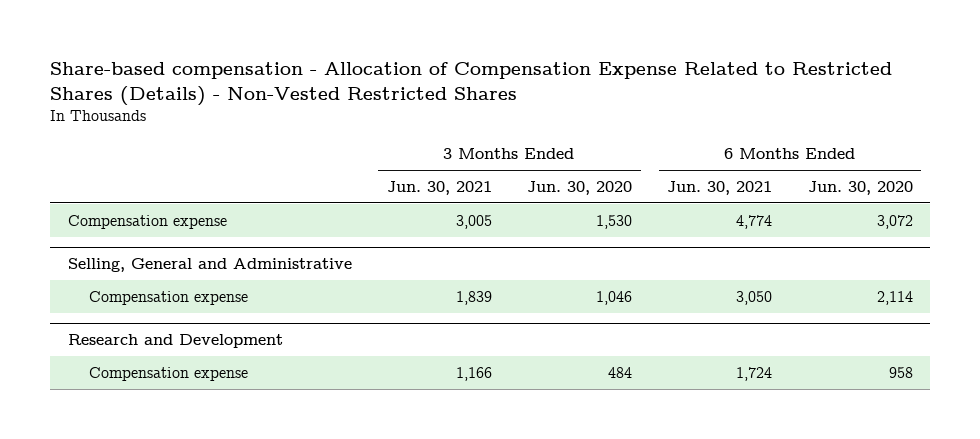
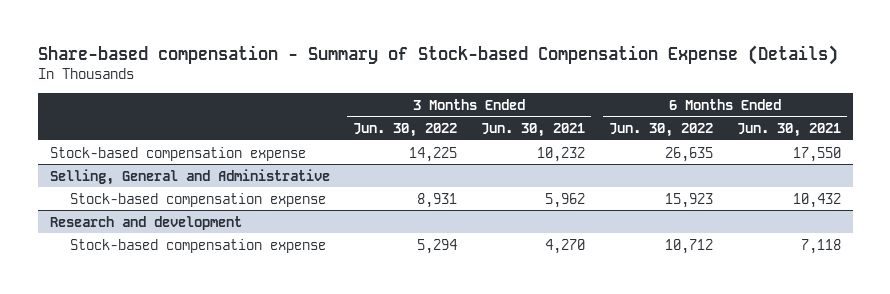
[49,61,892,106] Share-based compensation - Allocation of Compensation Expense Related to Restricted Shares (Details) - Non-Vested Restricted Shares -> [37,44,838,65] Share-based compensation - Summary of Stock-based Compensation Expense (Details)
[527,180,633,195] Jun. 30, 2020 -> none
[807,180,913,195] Jun. 30, 2020 -> none
none -> [353,123,458,138] Jun. 30, 2022
none -> [608,123,713,138] Jun. 30, 2022
[67,214,227,229] Compensation expense -> [49,146,306,161] Stock-based compensation expense
[455,214,492,229] 3,005 -> [537,146,586,162] 10,232
[736,214,773,229] 4,774 -> [792,146,841,162] 17,550
[89,290,249,305] Compensation expense -> [69,192,326,207] Stock-based compensation expense
[455,290,492,305] 1,839 -> [545,192,586,208] 5,962
[736,290,773,305] 3,050 -> [792,192,841,208] 10,432
[67,334,283,349] Research and Development -> [49,215,242,230] Research and development
[89,366,249,381] Compensation expense -> [69,238,326,253] Stock-based compensation expense
[455,366,492,381] 1,166 -> [545,238,586,254] 4,270
[736,366,773,381] 1,724 -> [800,238,841,254] 7,118

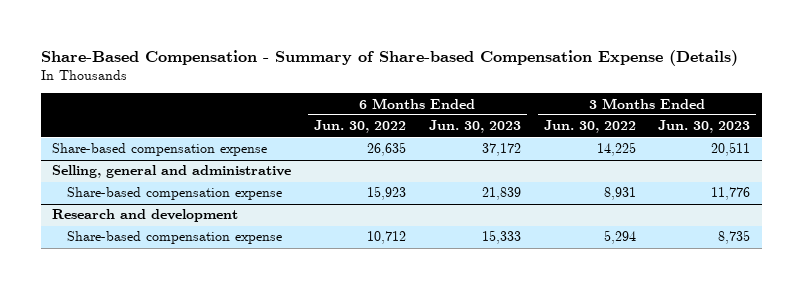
[37,44,838,65] Share-based compensation - Summary of Stock-based Compensation Expense (Details) -> [40,49,738,66] Share-Based Compensation - Summary of Share-based Compensation Expense (Details)
[481,123,586,138] Jun. 30, 2021 -> none
[736,123,841,138] Jun. 30, 2021 -> none
none -> [428,120,521,134] Jun. 30, 2023
none -> [658,120,751,134] Jun. 30, 2023
[49,146,306,161] Stock-based compensation expense -> [52,143,268,157] Share-based compensation expense
[49,168,330,185] Selling, General and Administrative -> [52,165,292,179] Selling, general and administrative
[69,192,326,207] Stock-based compensation expense -> [67,187,283,201] Share-based compensation expense
[69,238,326,253] Stock-based compensation expense -> [67,231,283,245] Share-based compensation expense

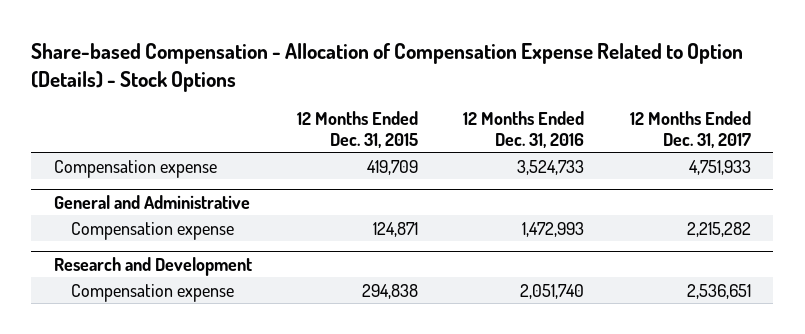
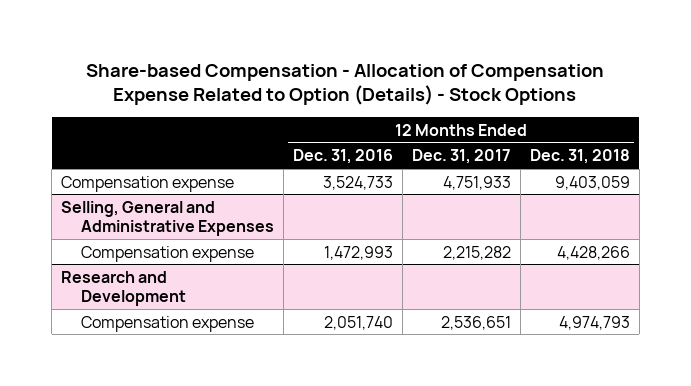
[297,111,419,148] 12 Months Ended Dec. 31, 2015 -> none
none -> [529,149,630,165] Dec. 31, 2018
[53,195,250,210] General and Administrative -> [61,200,275,237] Selling, General and Administrative Expenses

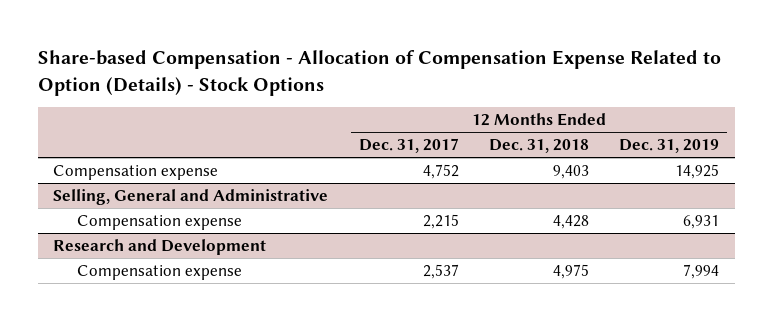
[293,149,394,165] Dec. 31, 2016 -> none
none -> [619,139,720,154] Dec. 31, 2019
[442,175,511,190] 4,751,933 -> [422,163,459,179] 4,752
[554,175,630,190] 9,403,059 -> [553,164,590,179] 9,403
[61,200,275,237] Selling, General and Administrative Expenses -> [53,188,329,205] Selling, General and Administrative
[442,245,511,260] 2,215,282 -> [422,213,459,229] 2,215
[556,245,630,260] 4,428,266 -> [553,214,590,229] 4,428
[440,315,511,330] 2,536,651 -> [422,263,459,279] 2,537
[558,315,630,330] 4,974,793 -> [553,263,590,279] 4,975

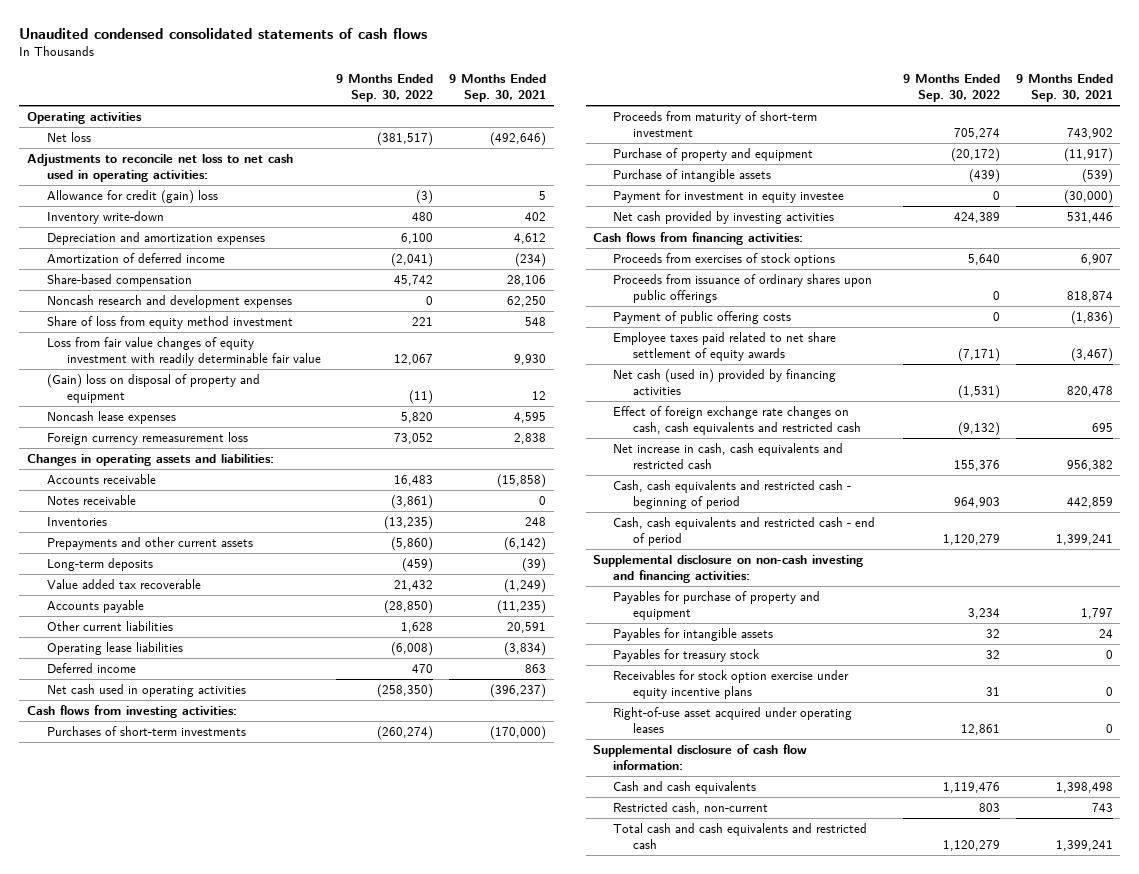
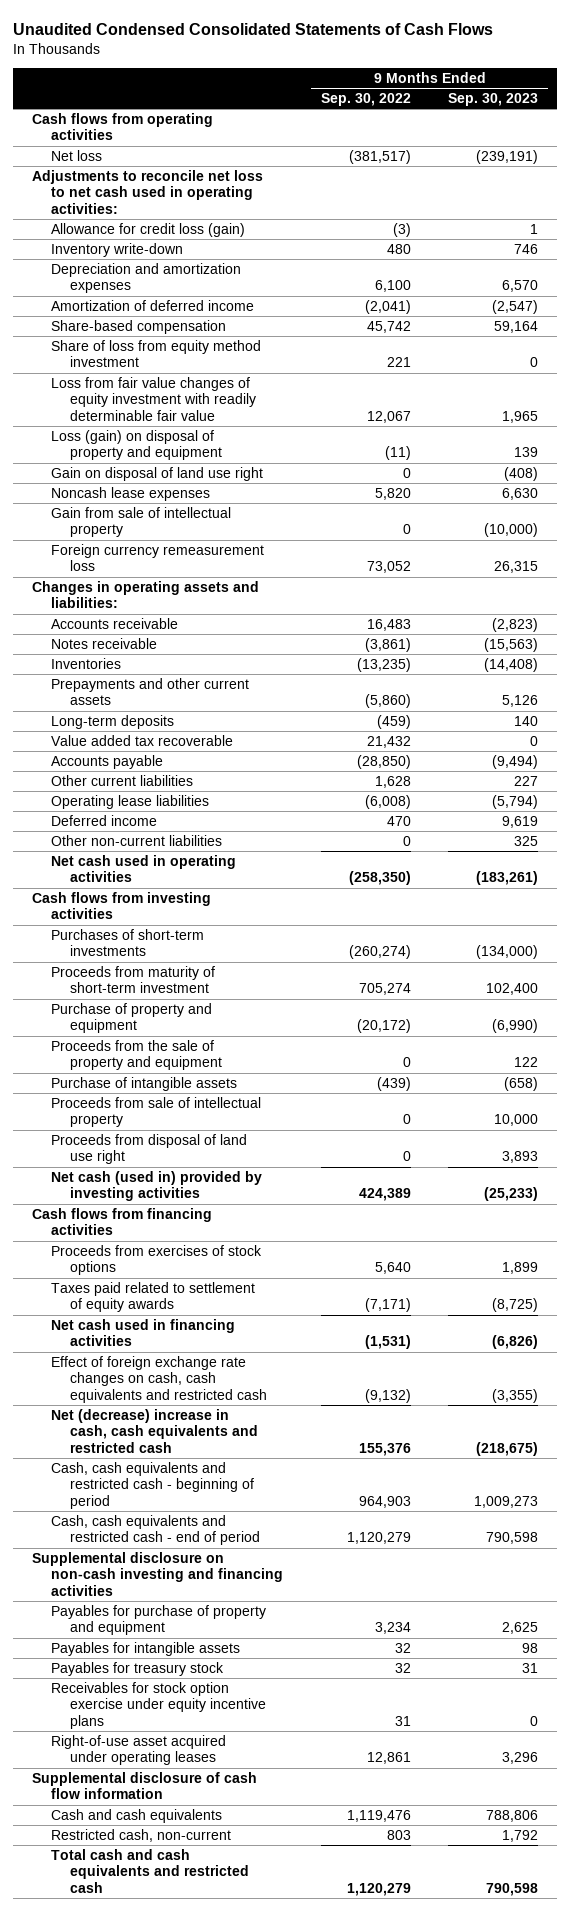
[18,27,427,39] Unaudited condensed consolidated statements of cash flows -> [13,23,494,36] Unaudited Condensed Consolidated Statements of Cash Flows
[448,74,546,103] 9 Months Ended Sep. 30, 2021 -> none
none -> [448,93,539,107] Sep. 30, 2023
[26,111,142,124] Operating activities -> [32,112,214,141] Cash flows from operating activities
[46,189,218,204] Allowance for credit (gain) loss -> [51,222,246,237] Allowance for credit loss (gain)
[46,294,292,308] Noncash research and development expenses -> none
[46,373,260,403] (Gain) loss on disposal of property and equipment -> [51,429,223,461] Loss (gain) on disposal of property and equipment
none -> [51,466,264,481] Gain on disposal of land use right
none -> [51,506,232,538] Gain from sale of intellectual property
none -> [51,834,223,846] Other non-current liabilities
[26,704,237,718] Cash flows from investing activities: -> [32,891,212,920] Cash flows from investing activities
none -> [51,1039,223,1071] Proceeds from the sale of property and equipment
[613,189,845,203] Payment for investment in equity investee -> none
none -> [51,1096,262,1128] Proceeds from sale of intellectual property
none -> [51,1133,248,1165] Proceeds from disposal of land use right
[613,210,835,224] Net cash provided by investing activities -> [51,1170,263,1202] Net cash (used in) provided by investing activities
[593,231,804,245] Cash flows from financing activities: -> [32,1207,213,1236] Cash flows from financing activities
[613,273,873,303] Proceeds from issuance of ordinary shares upon public offerings -> none
[613,310,792,324] Payment of public offering costs -> none
[613,331,837,361] Employee taxes paid related to net share settlement of equity awards -> [51,1281,256,1313] Taxes paid related to settlement of equity awards
[613,368,837,395] Net cash (used in) provided by financing activities -> [51,1318,236,1347] Net cash used in financing activities
[613,442,844,469] Net increase in cash, cash equivalents and restricted cash -> [51,1408,259,1453] Net (decrease) increase in cash, cash equivalents and restricted cash
[593,554,864,583] Supplemental disclosure on non-cash investing and financing activities: -> [32,1551,284,1596] Supplemental disclosure on non-cash investing and financing activities
[593,743,808,770] Supplemental disclosure of cash flow information: -> [32,1771,258,1800] Supplemental disclosure of cash flow information

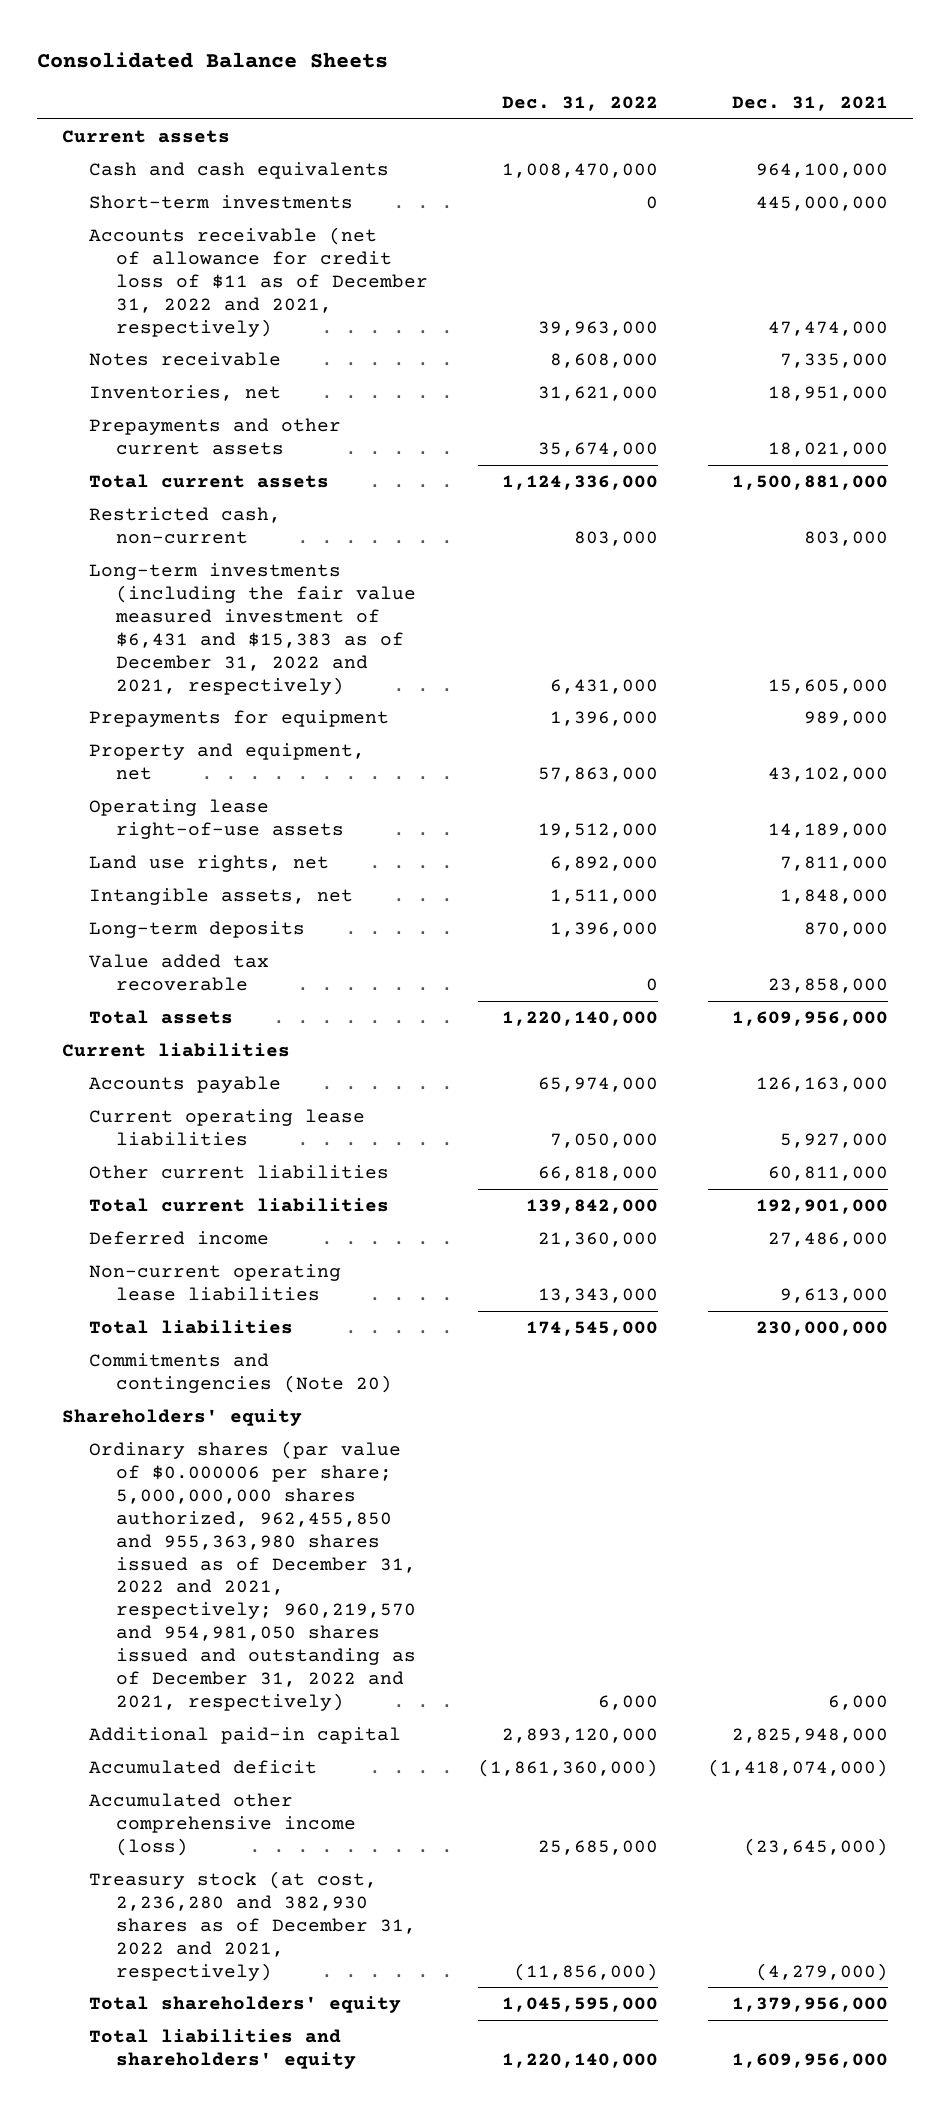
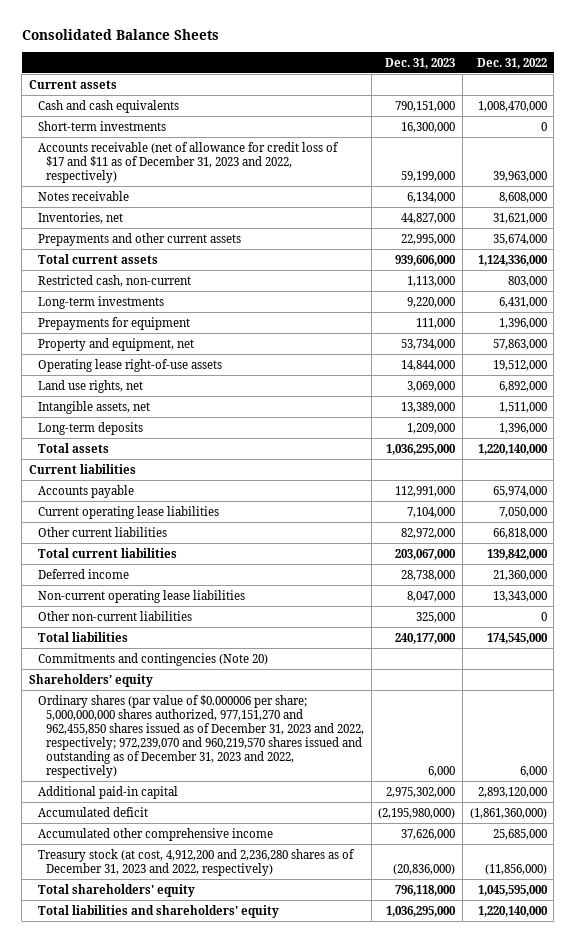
[731,96,888,112] Dec. 31, 2021 -> none
none -> [385,57,456,69] Dec. 31, 2023
[88,226,428,337] Accounts receivable (net of allowance for credit loss of $11 as of December 31, 2022 and 2021, respectively) -> [37,141,339,183] Accounts receivable (net of allowance for credit loss of $17 and $11 as of December 31, 2023 and 2022, respectively)
[88,562,416,695] Long-term investments (including the fair value measured investment of $6,431 and $15,383 as of December 31, 2022 and 2021, respectively) -> [37,295,164,309] Long-term investments
[88,953,269,991] Value added tax recoverable -> none
none -> [37,610,192,621] Other non-current liabilities
[88,1440,416,1712] Ordinary shares (par value of $0.000006 per share; 5,000,000,000 shares authorized, 962,455,850 and 955,363,980 shares issued as of December 31, 2022 and 2021, respectively; 960,219,570 and 954,981,050 shares issued and outstanding as of December 31, 2022 and 2021, respectively) -> [37,694,364,778] Ordinary shares (par value of $0.000006 per share; 5,000,000,000 shares authorized, 977,151,270 and 962,455,850 shares issued as of December 31, 2023 and 2022, respectively; 972,239,070 and 960,219,570 shares issued and outstanding as of December 31, 2023 and 2022, respectively)
[88,1792,356,1856] Accumulated other comprehensive income (loss) -> [37,827,273,841] Accumulated other comprehensive income
[88,1870,416,1981] Treasury stock (at cost, 2,236,280 and 382,930 shares as of December 31, 2022 and 2021, respectively) -> [37,848,355,876] Treasury stock (at cost, 4,912,200 and 2,236,280 shares as of December 31, 2023 and 2022, respectively)

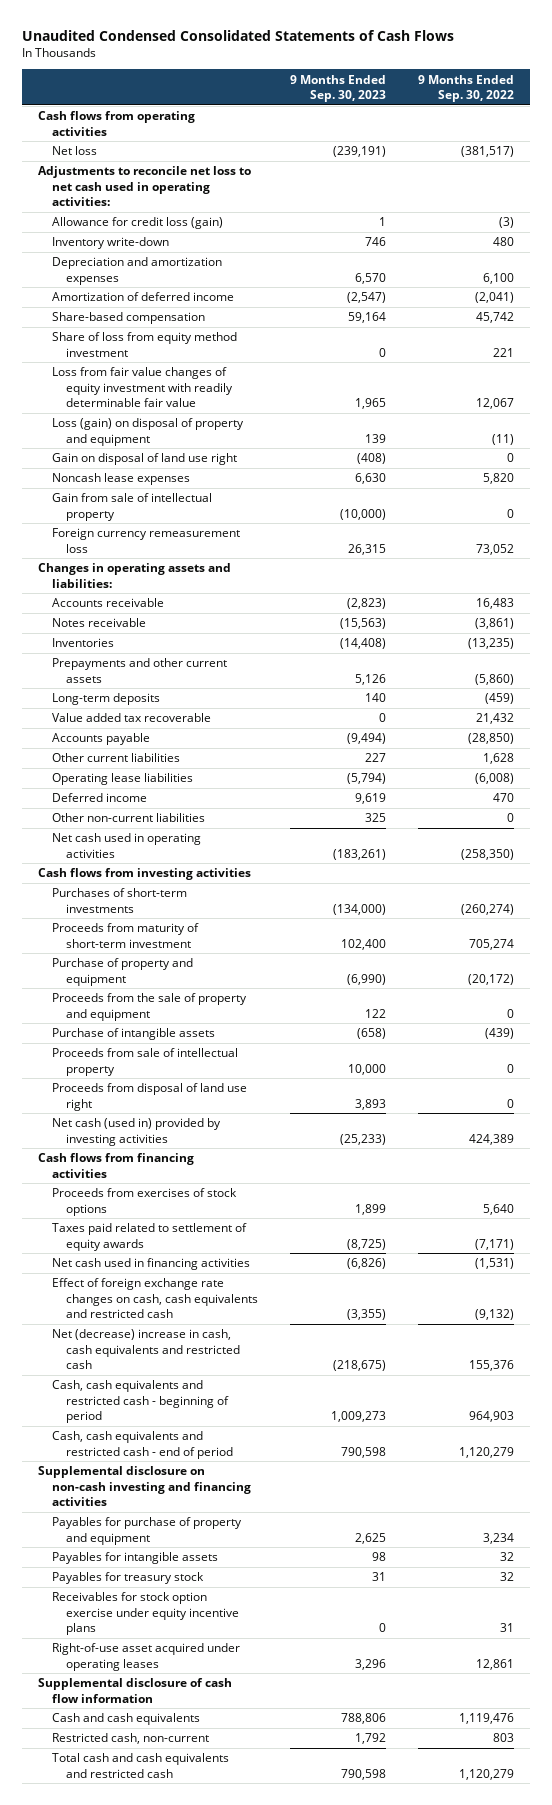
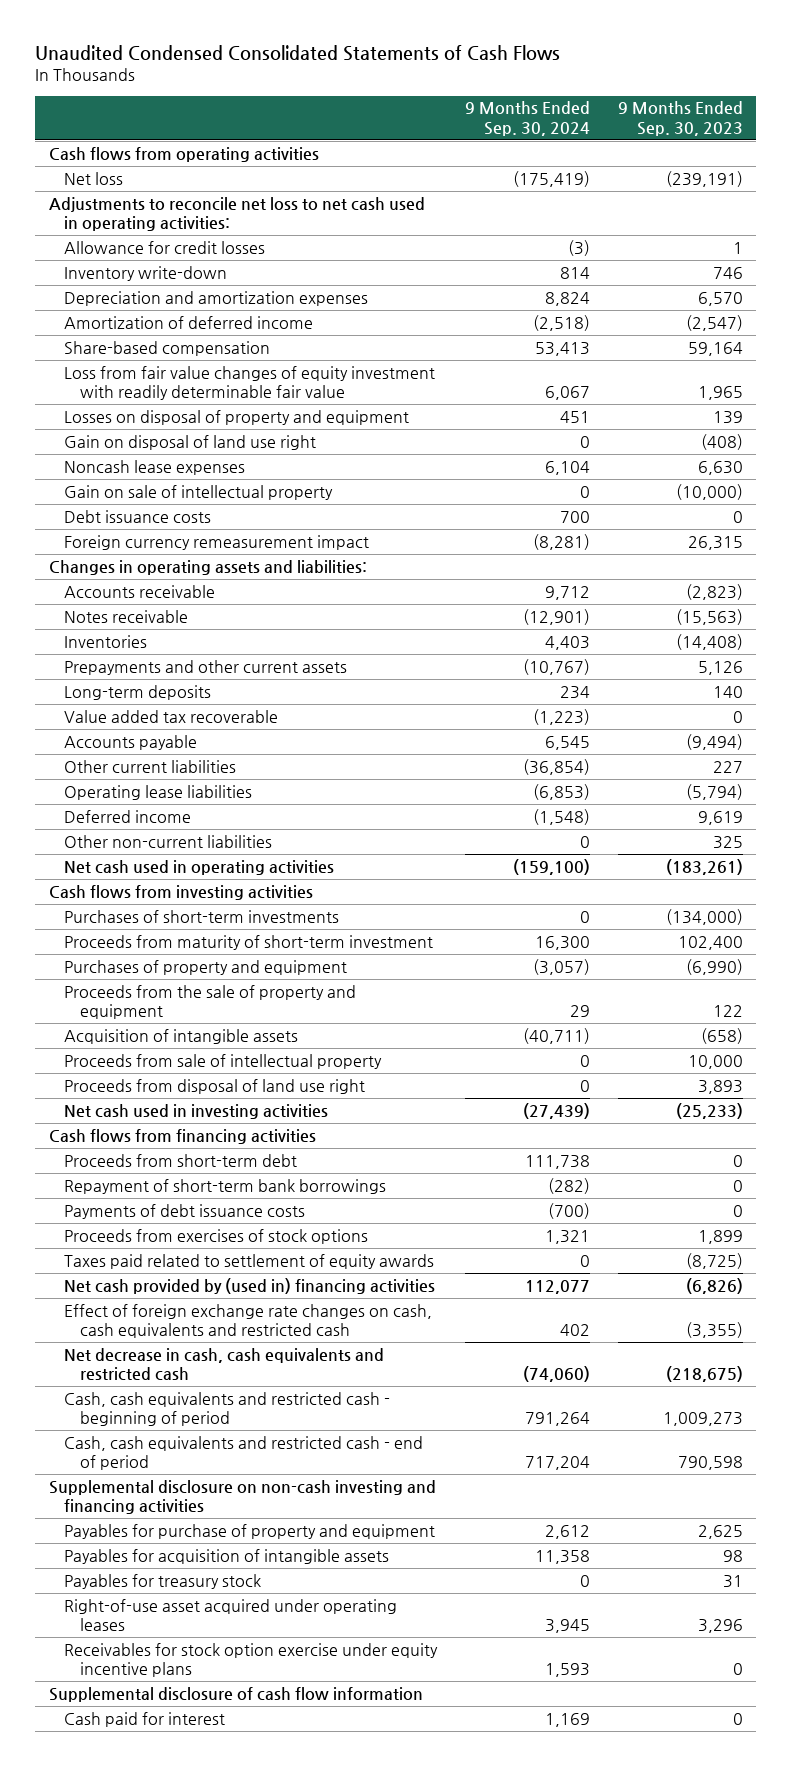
[417,74,514,103] 9 Months Ended Sep. 30, 2022 -> none
none -> [465,101,591,136] 9 Months Ended Sep. 30, 2024
[52,217,224,230] Allowance for credit loss (gain) -> [64,240,266,254] Allowance for credit losses
[52,332,238,357] Share of loss from equity method investment -> none
[52,418,245,446] Loss (gain) on disposal of property and equipment -> [64,409,410,425] Losses on disposal of property and equipment
[52,493,213,521] Gain from sale of intellectual property -> [64,484,334,500] Gain on sale of intellectual property
none -> [64,509,212,523] Debt issuance costs
[52,528,241,553] Foreign currency remeasurement loss -> [64,534,370,550] Foreign currency remeasurement impact
[52,958,194,986] Purchase of property and equipment -> [64,959,348,975] Purchases of property and equipment
[52,1028,216,1041] Purchase of intangible assets -> [64,1028,299,1044] Acquisition of intangible assets
[52,1118,222,1146] Net cash (used in) provided by investing activities -> [64,1103,329,1119] Net cash used in investing activities
none -> [64,1153,298,1167] Proceeds from short-term debt
none -> [64,1178,387,1194] Repayment of short-term bank borrowings
none -> [64,1203,306,1219] Payments of debt issuance costs
[52,1258,251,1271] Net cash used in financing activities -> [64,1277,436,1294] Net cash provided by (used in) financing activities
[52,1329,241,1370] Net (decrease) increase in cash, cash equivalents and restricted cash -> [64,1347,385,1382] Net decrease in cash, cash equivalents and restricted cash
[52,1552,219,1565] Payables for intangible assets -> [64,1548,390,1564] Payables for acquisition of intangible assets
[52,1592,240,1636] Receivables for stock option exercise under equity incentive plans -> [64,1642,439,1678] Receivables for stock option exercise under equity incentive plans
[52,1713,201,1726] Cash and cash equivalents -> none
[52,1733,210,1745] Restricted cash, non-current -> none
[52,1753,230,1778] Total cash and cash equivalents and restricted cash -> none
none -> [64,1711,226,1727] Cash paid for interest

